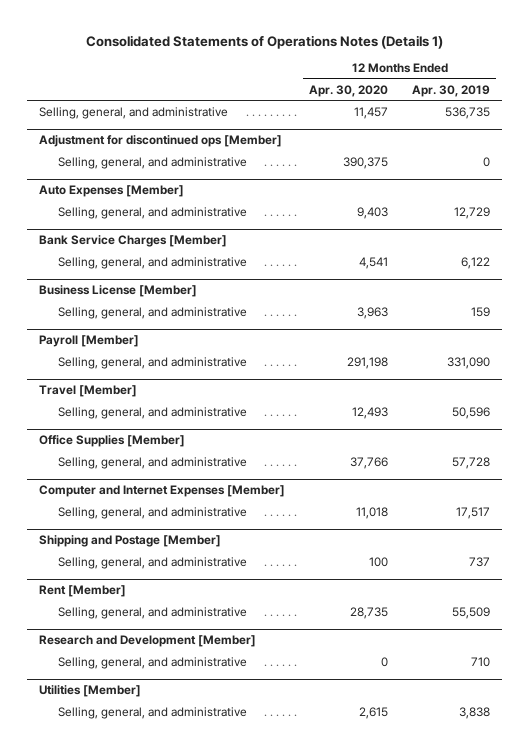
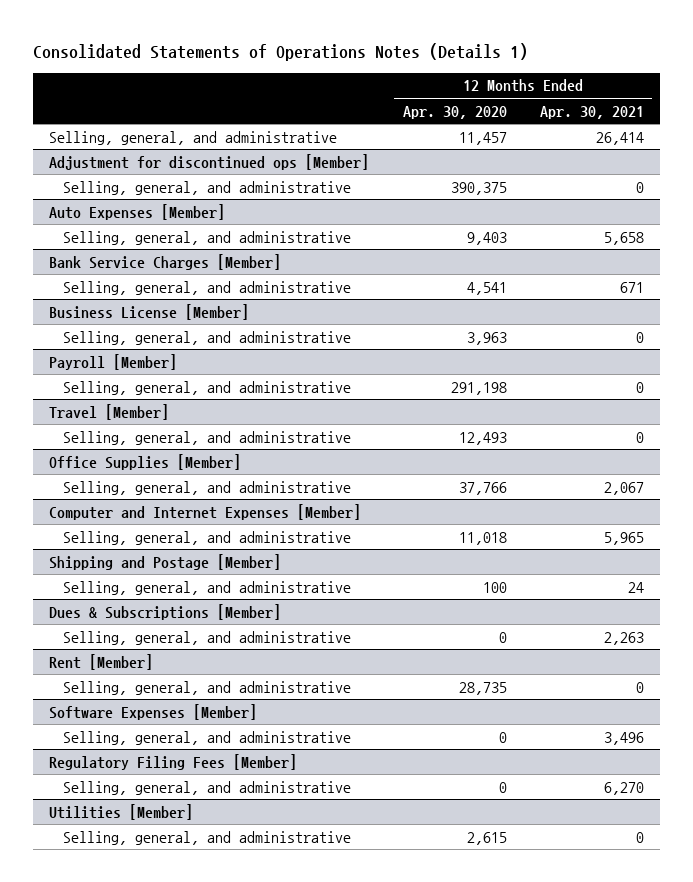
[412,84,491,97] Apr. 30, 2019 -> none
none -> [539,105,644,119] Apr. 30, 2021
none -> [49,603,282,620] Dues & Subscriptions [Member]
none -> [63,630,352,645] Selling, general, and administrative
[39,635,257,648] Research and Development [Member] -> none
none -> [49,703,258,720] Software Expenses [Member]
none -> [49,753,298,770] Regulatory Filing Fees [Member]
none -> [63,780,352,795] Selling, general, and administrative

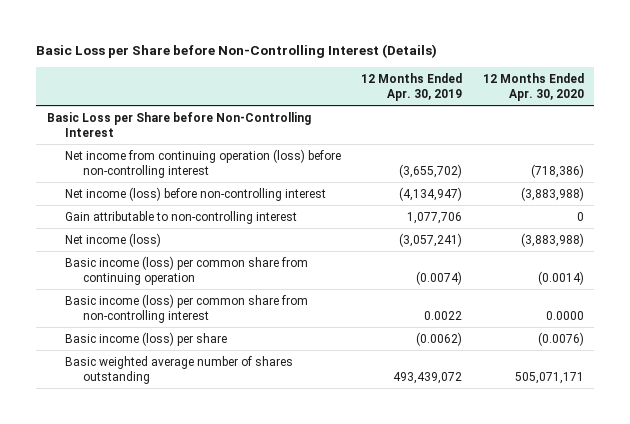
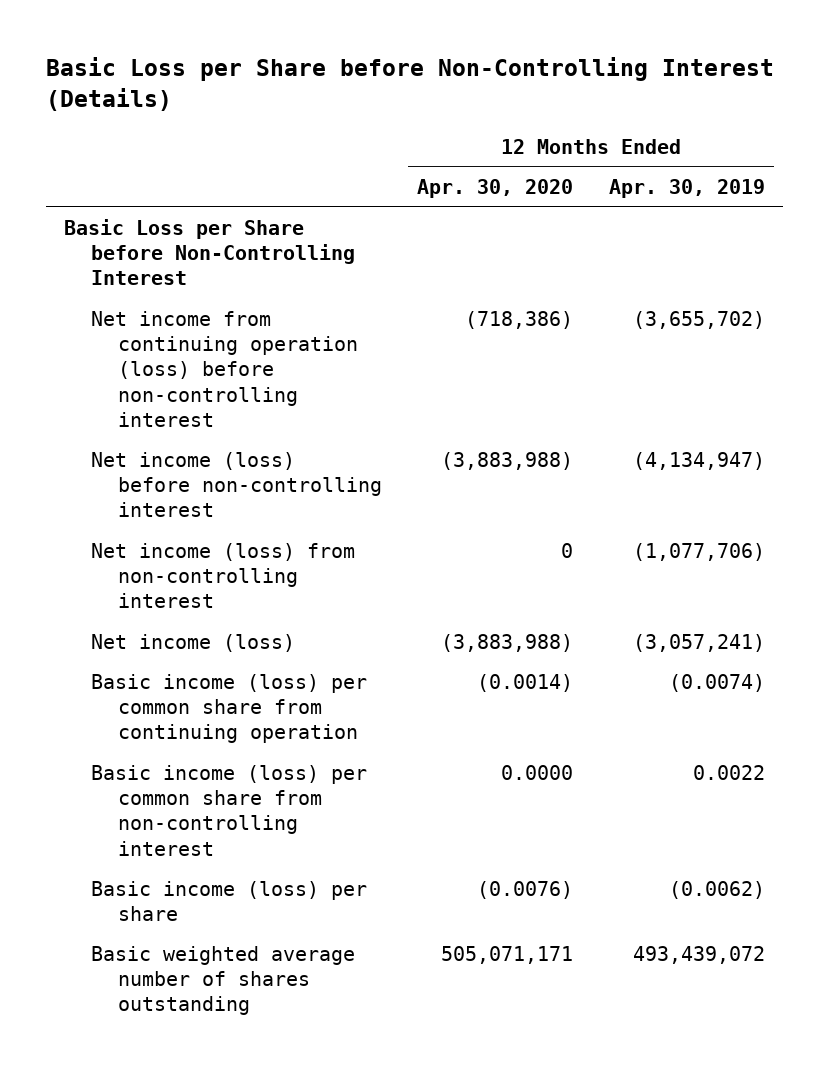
[64,210,297,224] Gain attributable to non-controlling interest -> [90,543,355,609] Net income (loss) from non-controlling interest
[407,211,463,224] 1,077,706 -> [632,543,765,562] (1,077,706)

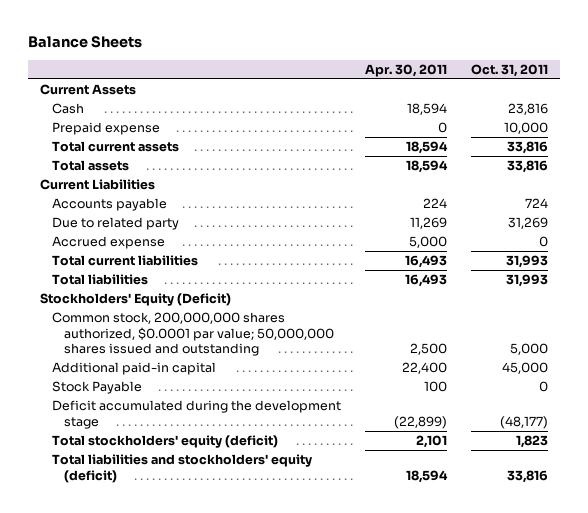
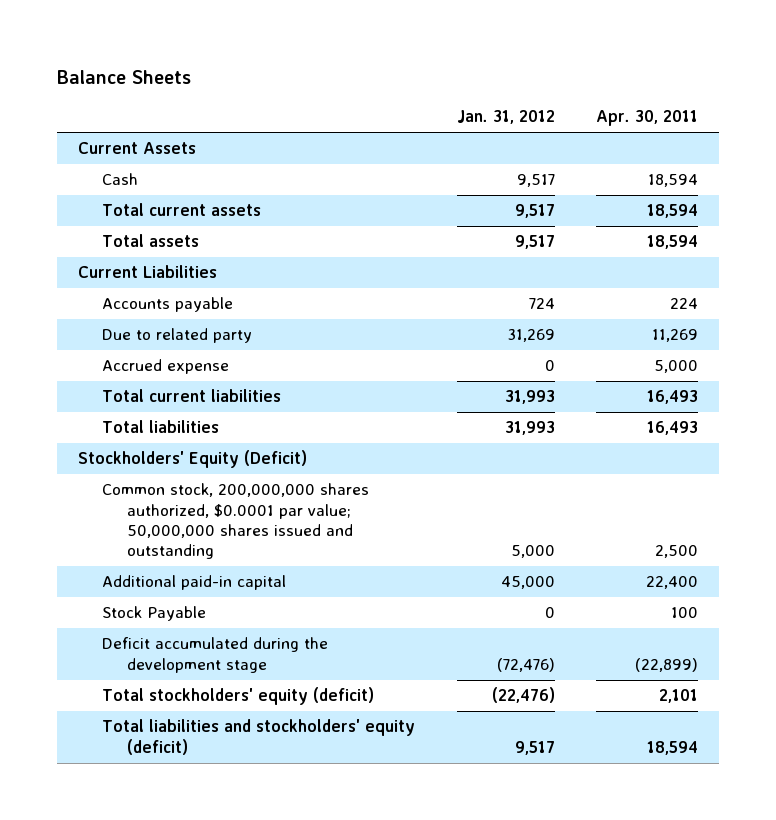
[471,63,549,77] Oct. 31, 2011 -> none
none -> [456,110,555,125] Jan. 31, 2012
[52,122,161,136] Prepaid expense -> none

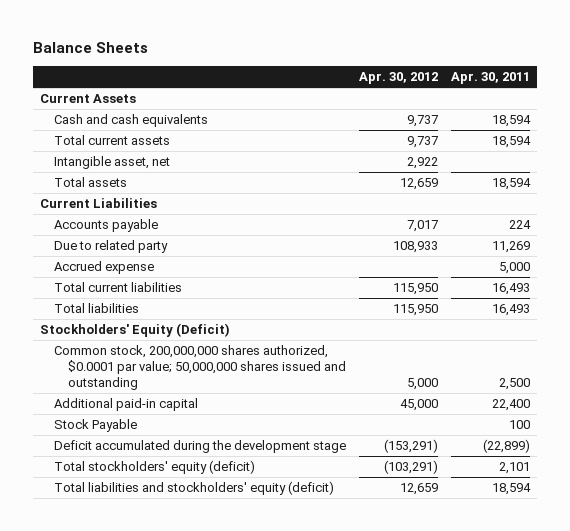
[456,110,555,125] Jan. 31, 2012 -> none
none -> [359,72,439,85] Apr. 30, 2012
[102,173,139,186] Cash -> [53,114,208,128] Cash and cash equivalents
none -> [53,156,170,170] Intangible asset, net

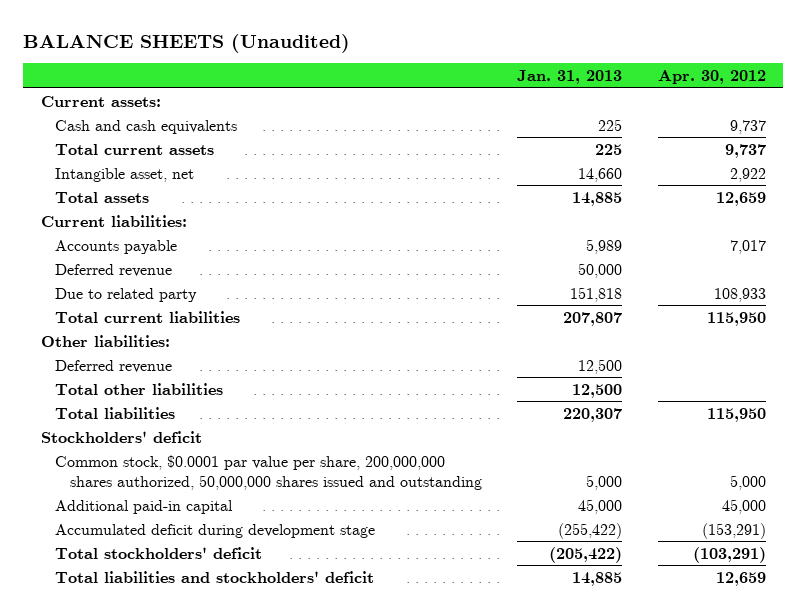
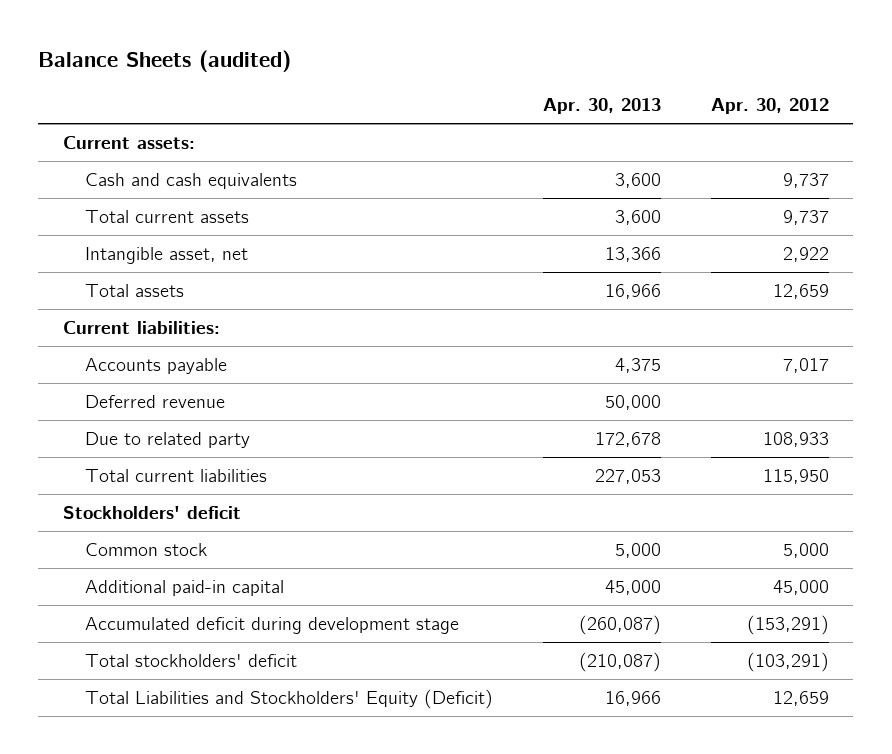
[22,33,350,53] BALANCE SHEETS (Unaudited) -> [38,50,292,73] Balance Sheets (audited)
[517,70,623,85] Jan. 31, 2013 -> none
none -> [542,97,661,114] Apr. 30, 2013
[40,334,170,347] Other liabilities: -> none
[55,359,173,373] Deferred revenue -> none
[55,382,224,395] Total other liabilities -> none
[55,406,176,419] Total liabilities -> none
[55,454,483,490] Common stock, $0.0001 par value per share, 200,000,000 shares authorized, 50,000,000 shares issued and outstanding -> [85,543,208,557] Common stock
[55,570,375,583] Total liabilities and stockholders' deficit -> [85,689,494,710] Total Liabilities and Stockholders' Equity (Deficit)

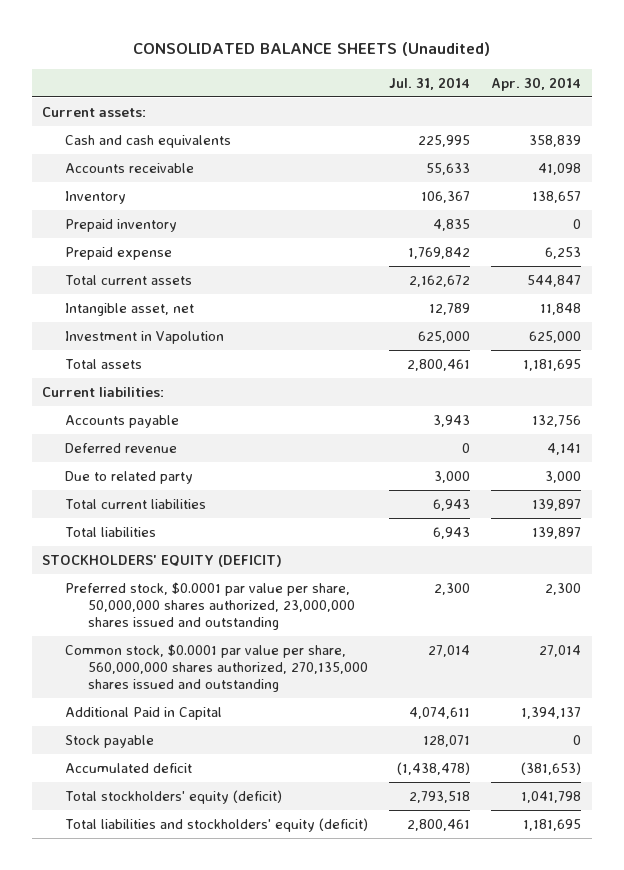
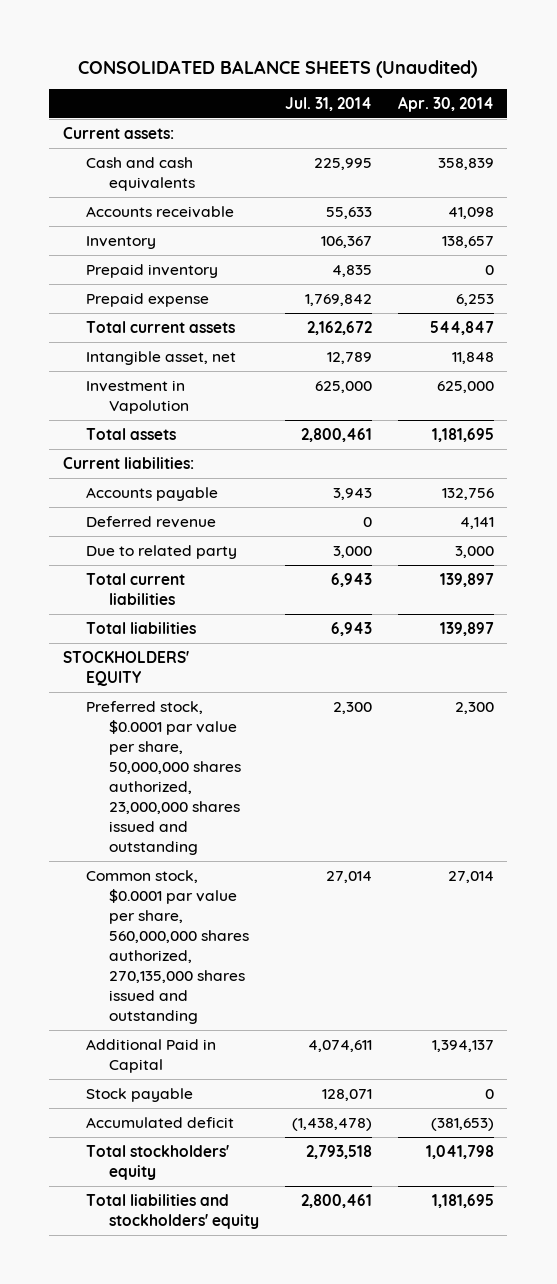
[42,555,283,568] STOCKHOLDERS' EQUITY (DEFICIT) -> [62,650,189,686] STOCKHOLDERS' EQUITY
[65,790,283,805] Total stockholders' equity (deficit) -> [85,1144,229,1180] Total stockholders' equity
[65,818,369,833] Total liabilities and stockholders' equity (deficit) -> [85,1193,259,1229] Total liabilities and stockholders' equity

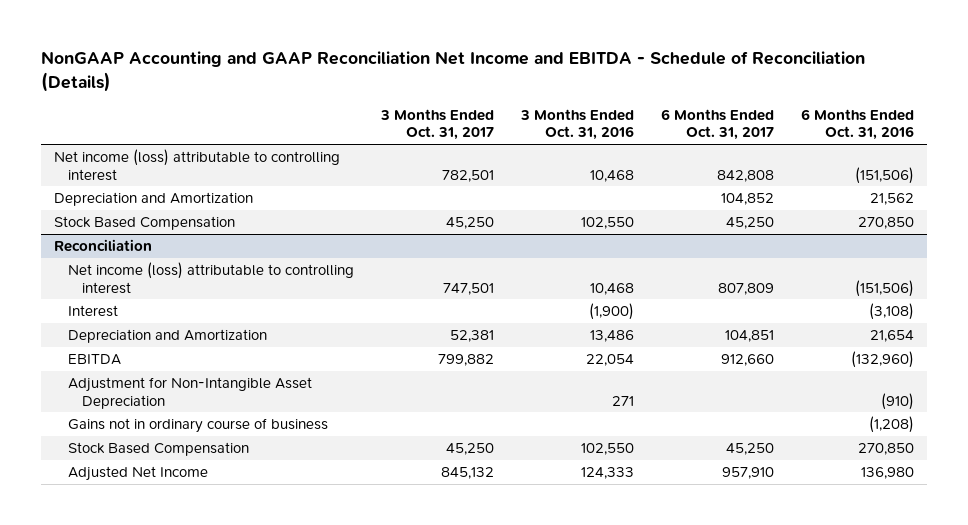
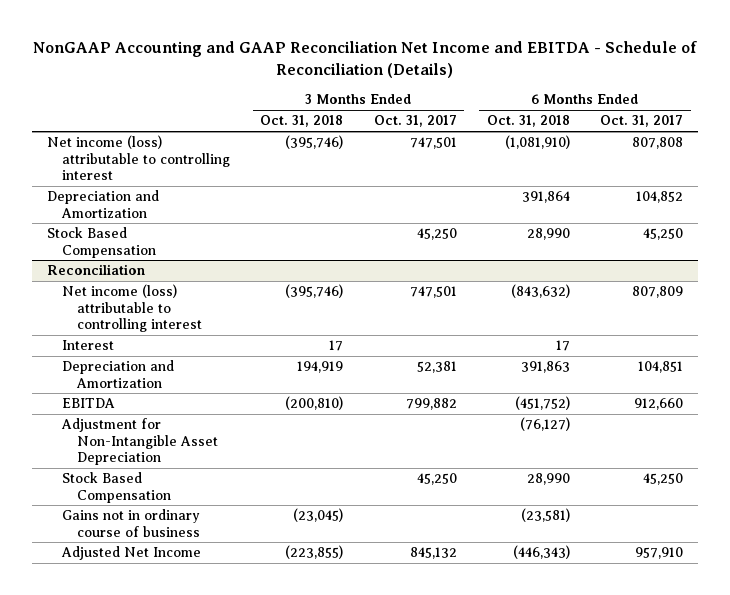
[519,108,634,141] 3 Months Ended Oct. 31, 2016 -> none
[800,108,914,141] 6 Months Ended Oct. 31, 2016 -> none
none -> [260,115,344,128] Oct. 31, 2018
none -> [486,115,570,128] Oct. 31, 2018
[441,169,494,182] 782,501 -> [409,137,457,150] 747,501
[716,169,774,182] 842,808 -> [632,137,684,150] 807,808
[68,418,329,434] Gains not in ordinary course of business -> [61,509,201,537] Gains not in ordinary course of business

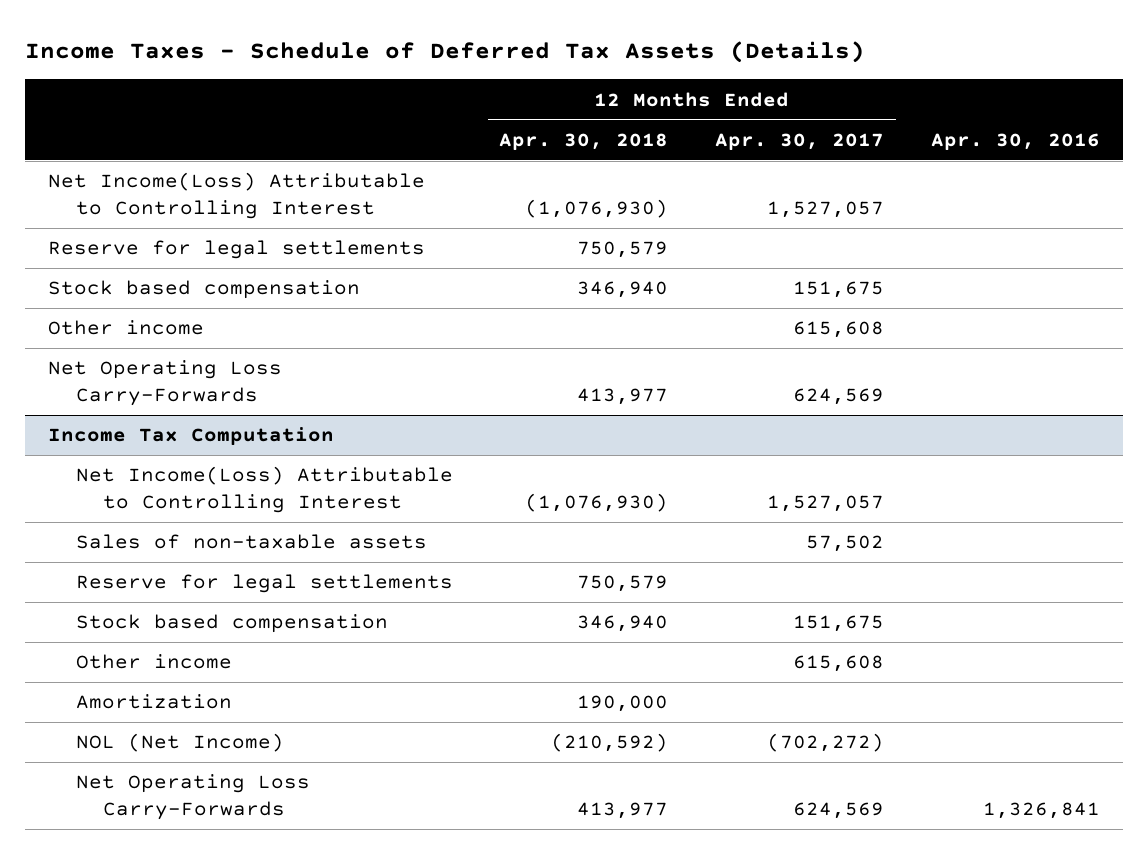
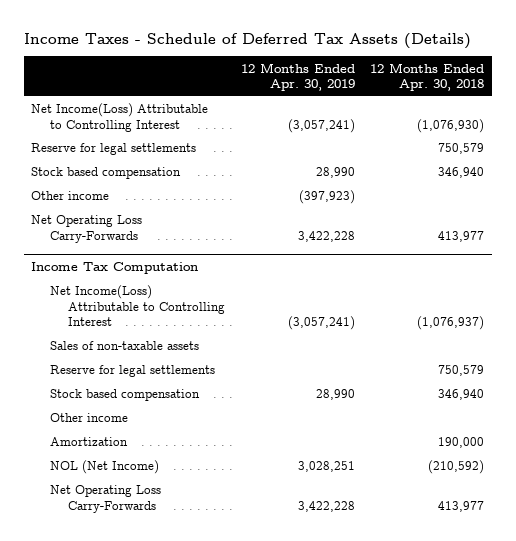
[715,132,885,150] Apr. 30, 2017 -> none
[930,132,1100,150] Apr. 30, 2016 -> none
none -> [240,62,355,92] 12 Months Ended Apr. 30, 2019
[525,492,669,512] (1,076,930) -> [417,315,485,330] (1,076,937)

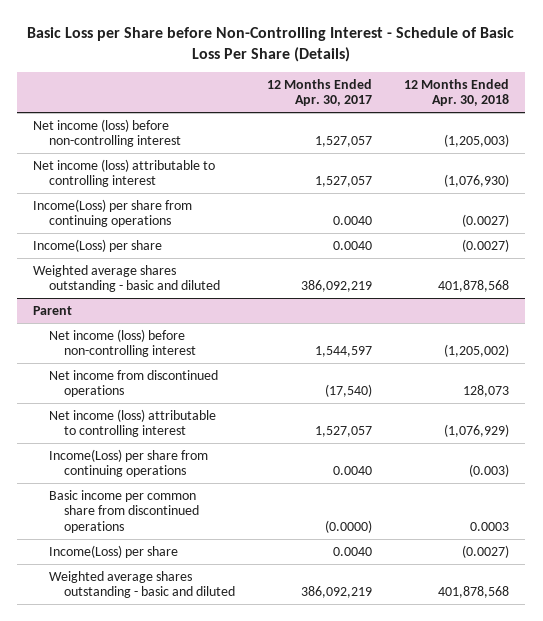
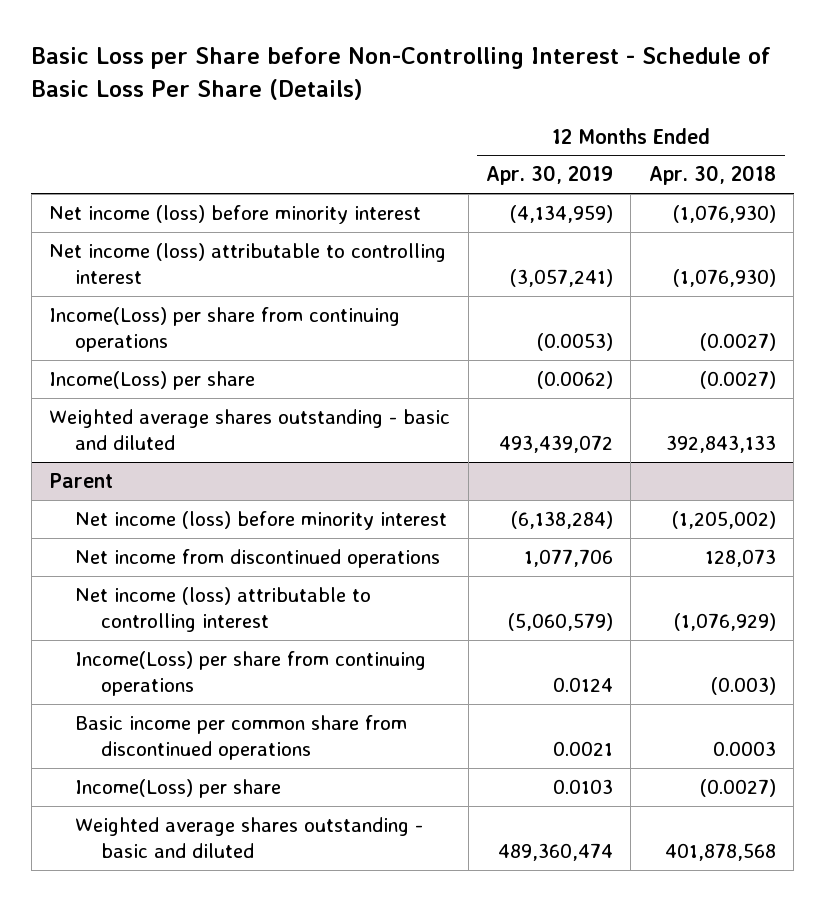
[267,78,373,107] 12 Months Ended Apr. 30, 2017 -> none
none -> [485,165,613,186] Apr. 30, 2019
[33,118,181,148] Net income (loss) before non-controlling interest -> [49,205,422,225] Net income (loss) before minority interest
[444,134,510,148] (1,205,003) -> [672,205,776,224] (1,076,930)
[438,280,510,293] 401,878,568 -> [665,434,776,453] 392,843,133
[48,328,196,358] Net income (loss) before non-controlling interest -> [75,511,448,531] Net income (loss) before minority interest

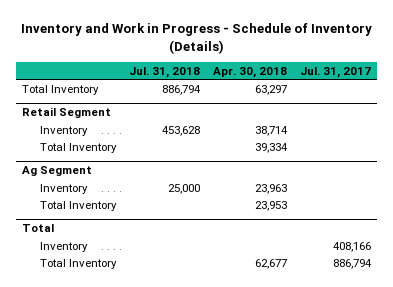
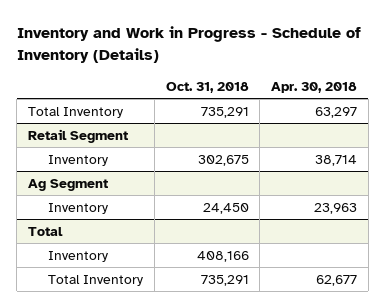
[128,66,200,78] Jul. 31, 2018 -> none
[299,66,371,78] Jul. 31, 2017 -> none
none -> [165,81,249,93] Oct. 31, 2018
[39,142,117,153] Total Inventory -> none
[39,200,117,211] Total Inventory -> none

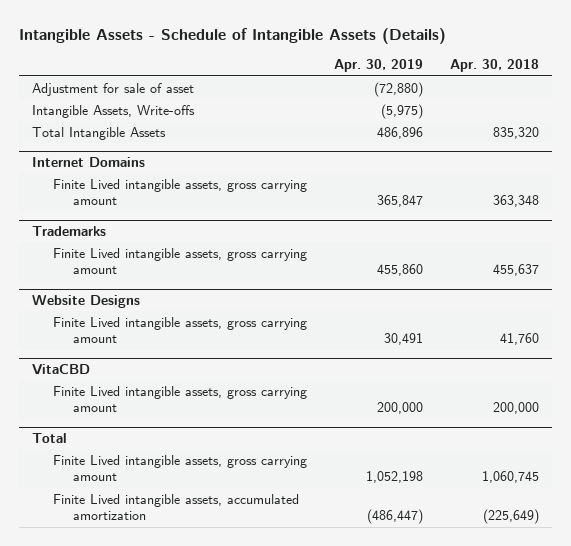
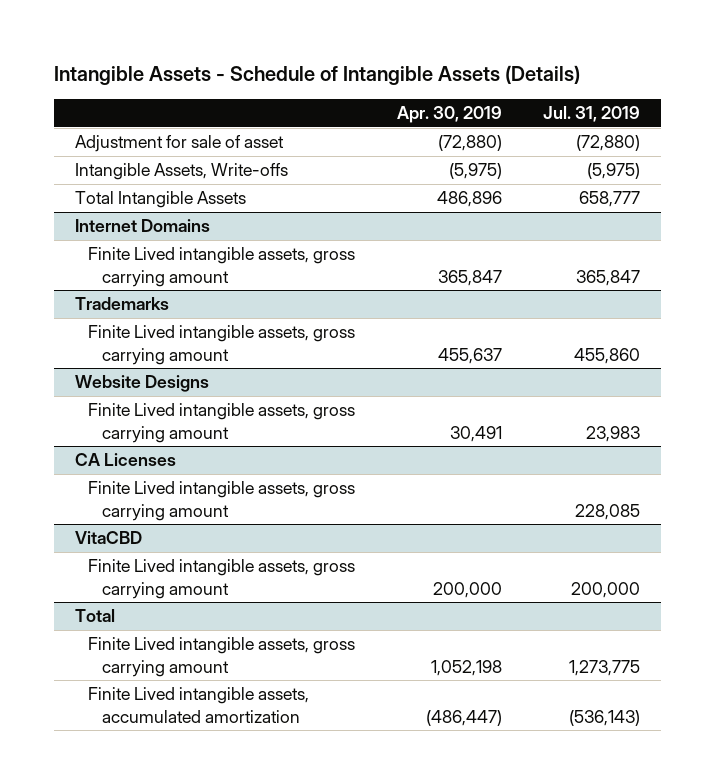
[449,59,539,73] Apr. 30, 2018 -> none
none -> [543,106,641,123] Jul. 31, 2019
[376,264,423,277] 455,860 -> [437,347,502,364] 455,637
none -> [74,453,176,467] CA Licenses
none -> [88,481,356,521] Finite Lived intangible assets, gross carrying amount

